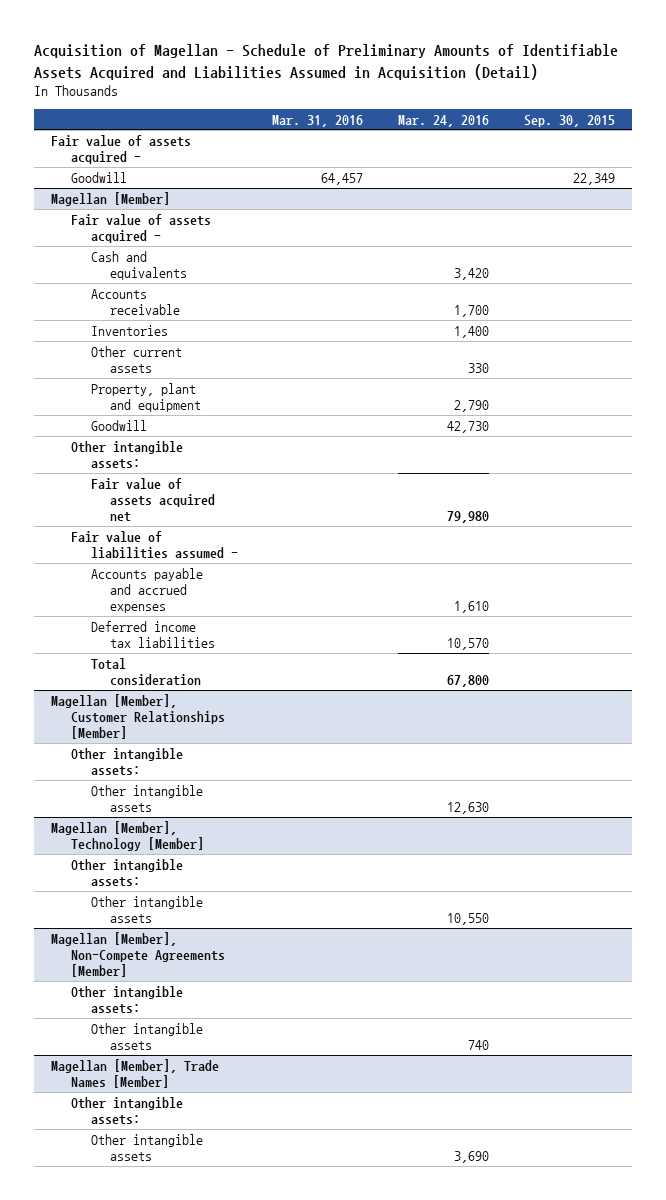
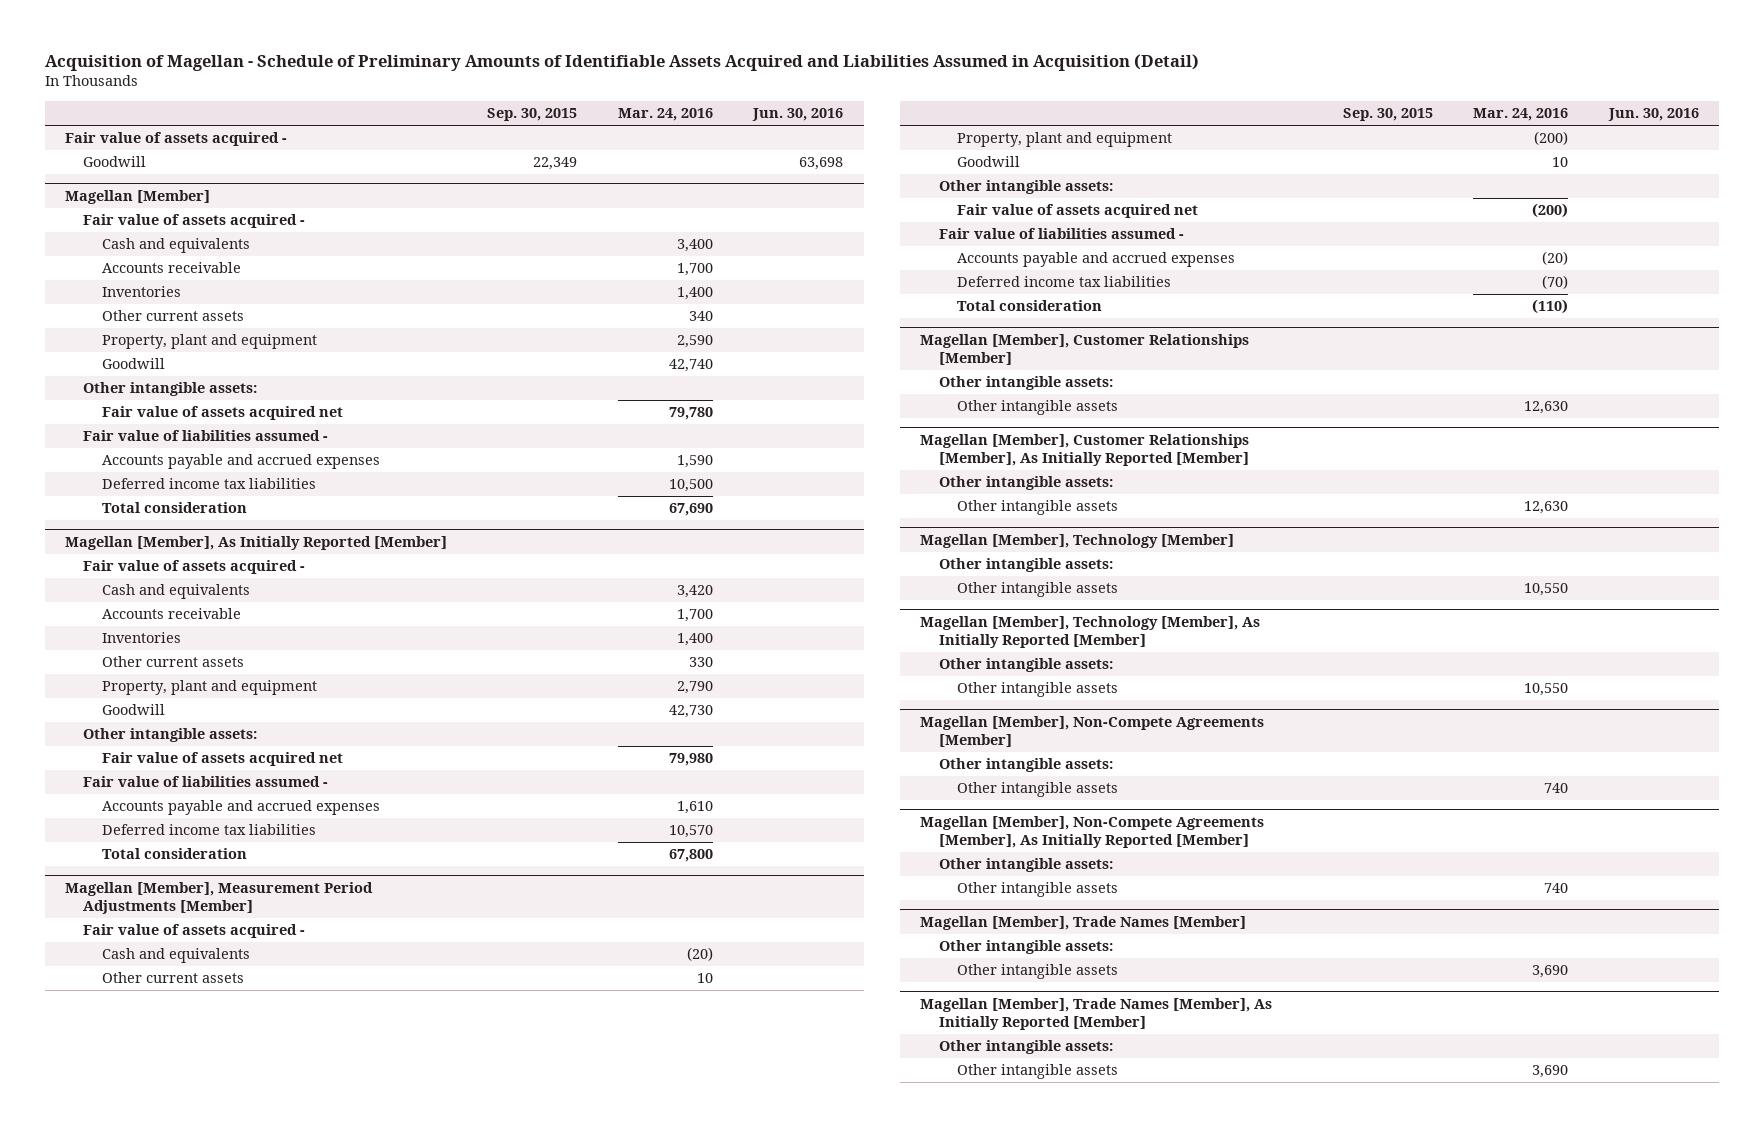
[272,114,364,127] Mar. 31, 2016 -> none
none -> [752,108,844,122] Jun. 30, 2016
none -> [102,238,251,254] Cash and equivalents
none -> [102,262,242,274] Accounts receivable
none -> [102,286,182,298] Inventories
none -> [102,310,245,322] Other current assets
none -> [102,334,318,350] Property, plant and equipment
none -> [102,358,166,370] Goodwill
none -> [83,382,258,397] Other intangible assets:
none -> [102,406,344,421] Fair value of assets acquired net
none -> [83,430,329,442] Fair value of liabilities assumed -
none -> [102,454,381,470] Accounts payable and accrued expenses
none -> [102,478,317,490] Deferred income tax liabilities
none -> [102,502,248,514] Total consideration
none -> [64,535,447,550] Magellan [Member], As Initially Reported [Member]
none -> [83,560,306,575] Fair value of assets acquired -
none -> [64,881,373,915] Magellan [Member], Measurement Period Adjustments [Member]
none -> [83,924,306,939] Fair value of assets acquired -
none -> [102,948,251,964] Cash and equivalents
none -> [102,972,245,984] Other current assets
none -> [957,132,1173,148] Property, plant and equipment
none -> [957,156,1021,168] Goodwill
none -> [938,180,1113,195] Other intangible assets:
none -> [957,204,1199,219] Fair value of assets acquired net
none -> [938,228,1184,240] Fair value of liabilities assumed -
none -> [957,252,1236,268] Accounts payable and accrued expenses
none -> [957,276,1172,288] Deferred income tax liabilities
none -> [957,300,1103,312] Total consideration
none -> [920,433,1250,467] Magellan [Member], Customer Relationships [Member], As Initially Reported [Member]
none -> [938,476,1113,491] Other intangible assets:
none -> [957,500,1119,516] Other intangible assets
none -> [920,615,1261,649] Magellan [Member], Technology [Member], As Initially Reported [Member]
none -> [938,658,1113,673] Other intangible assets:
none -> [957,682,1119,698] Other intangible assets
none -> [920,815,1265,849] Magellan [Member], Non-Compete Agreements [Member], As Initially Reported [Member]
none -> [938,858,1113,873] Other intangible assets:
none -> [957,882,1119,898] Other intangible assets
none -> [920,997,1273,1031] Magellan [Member], Trade Names [Member], As Initially Reported [Member]
none -> [938,1040,1113,1055] Other intangible assets:
none -> [957,1064,1119,1080] Other intangible assets

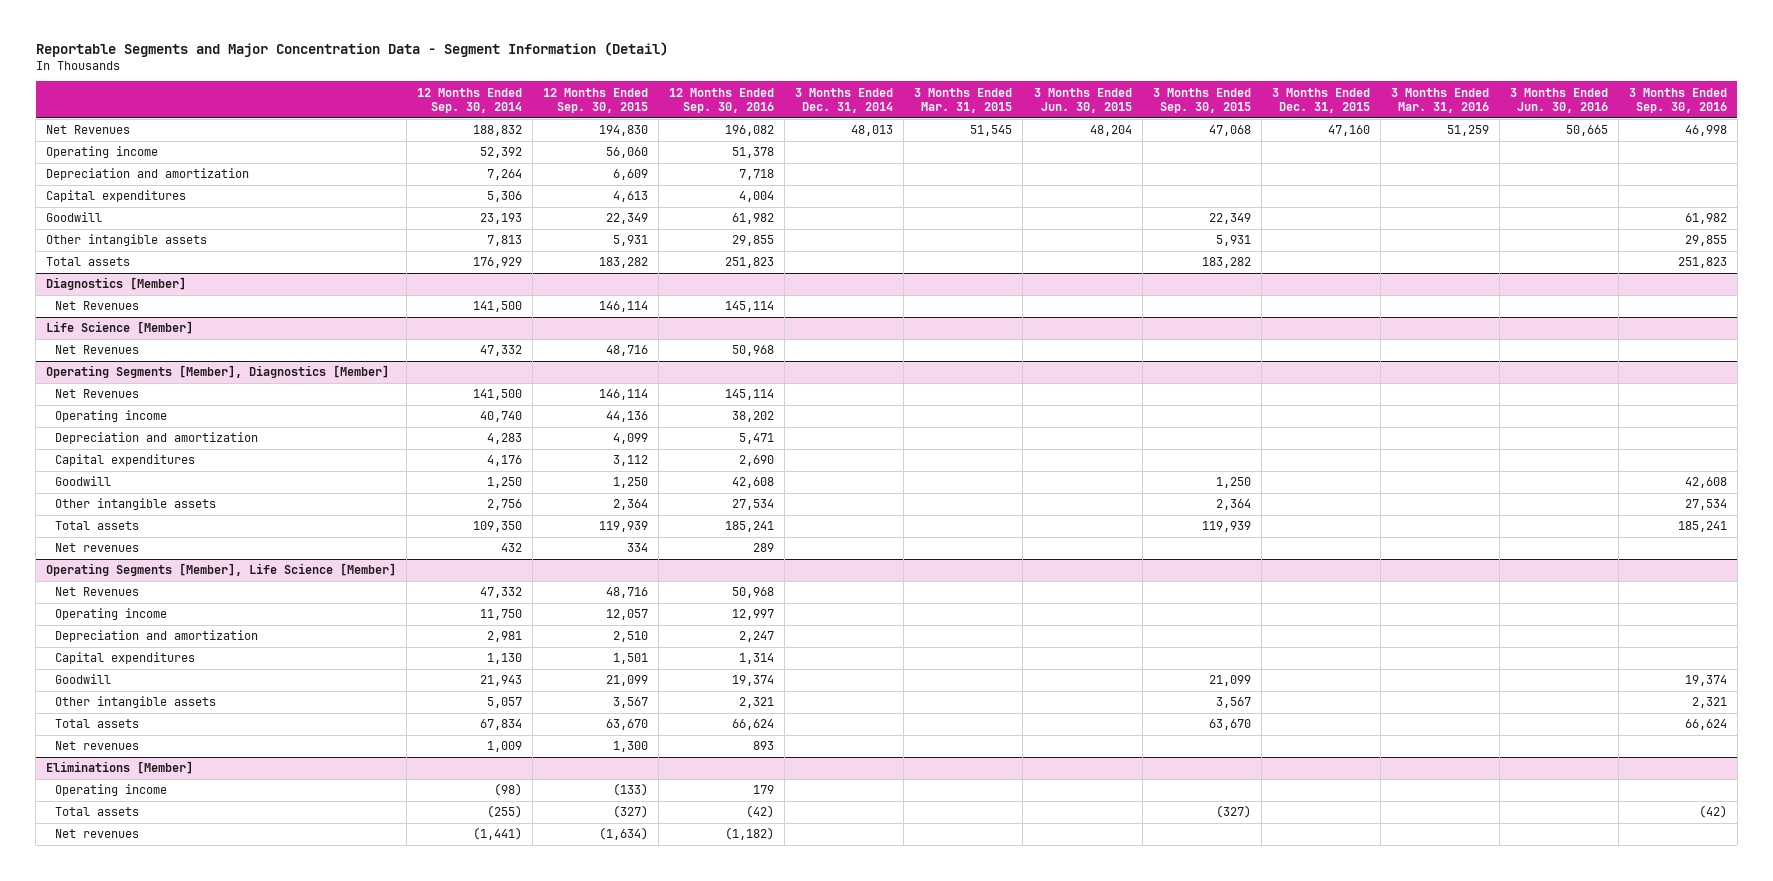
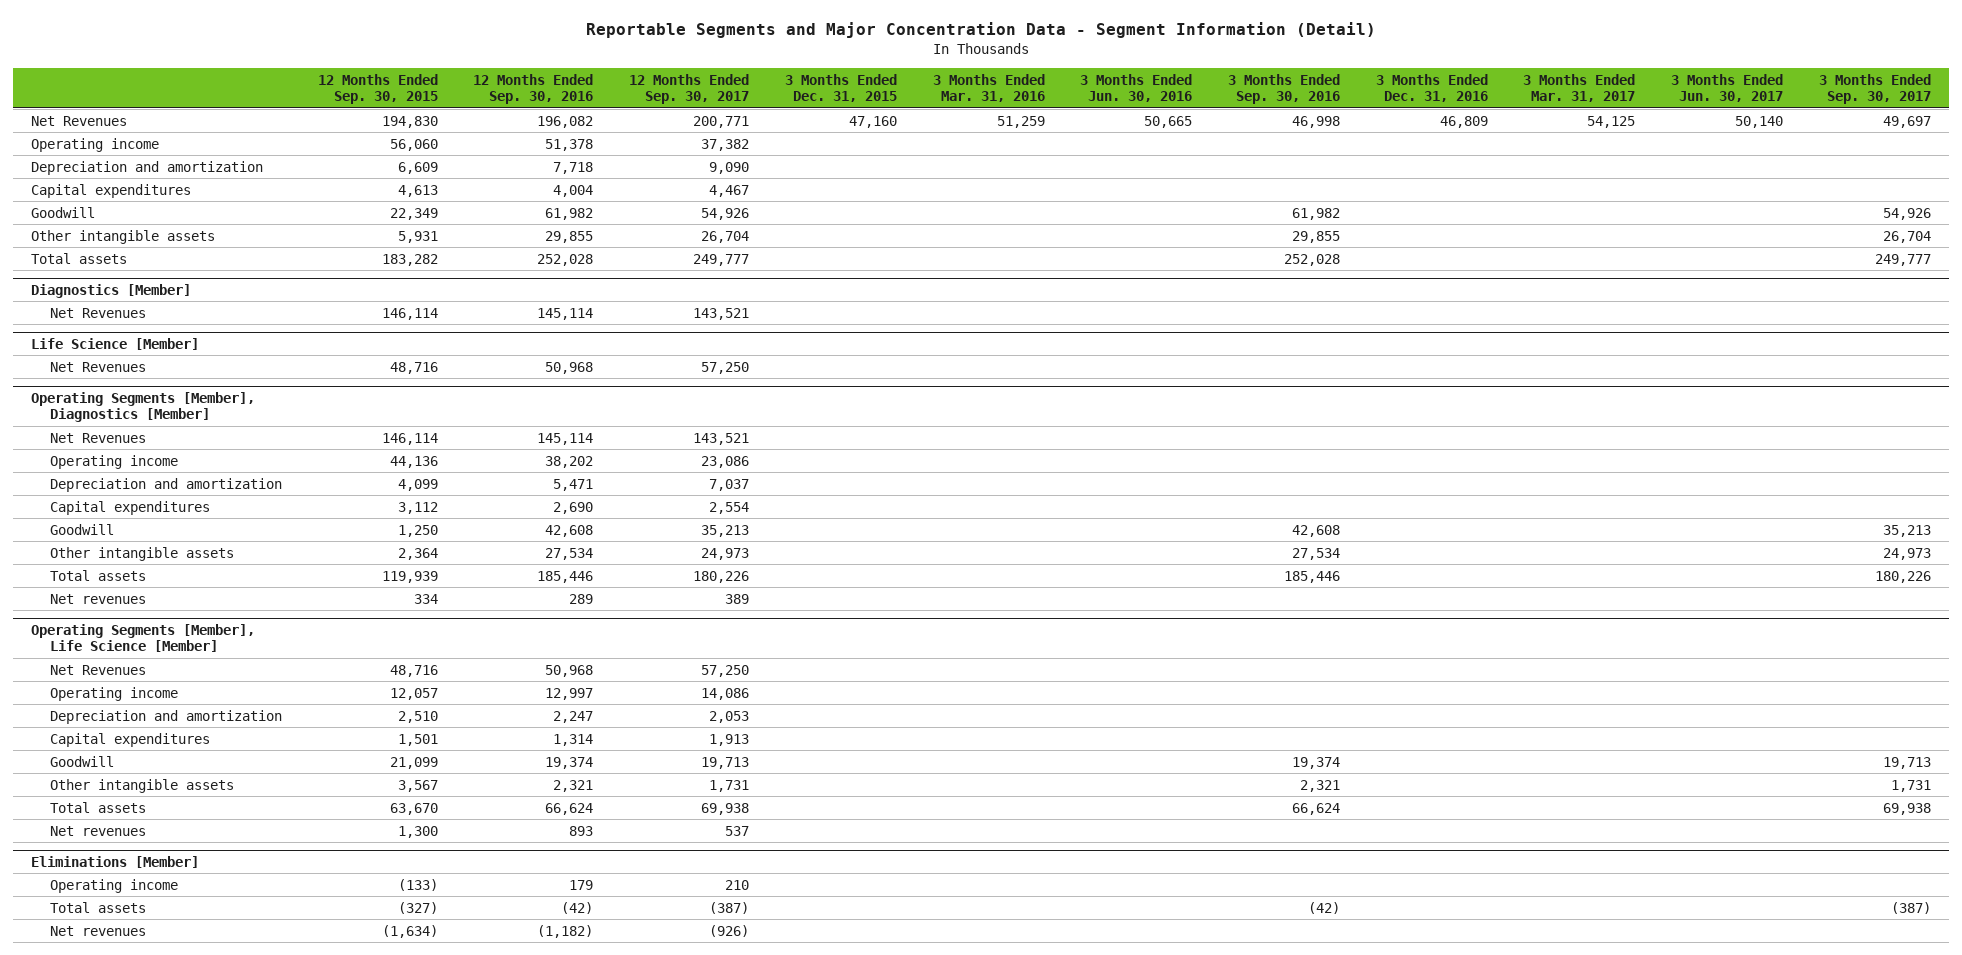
[417,87,523,114] 12 Months Ended Sep. 30, 2014 -> none
[795,87,894,114] 3 Months Ended Dec. 31, 2014 -> none
[914,87,1013,114] 3 Months Ended Mar. 31, 2015 -> none
[1033,87,1132,114] 3 Months Ended Jun. 30, 2015 -> none
[1152,87,1251,114] 3 Months Ended Sep. 30, 2015 -> none
none -> [629,73,750,105] 12 Months Ended Sep. 30, 2017
none -> [1375,73,1488,103] 3 Months Ended Dec. 31, 2016
none -> [1523,73,1636,103] 3 Months Ended Mar. 31, 2017
none -> [1671,73,1784,103] 3 Months Ended Jun. 30, 2017
none -> [1818,73,1931,105] 3 Months Ended Sep. 30, 2017
[725,257,775,269] 251,823 -> [537,253,594,266] 252,028
[1677,257,1727,269] 251,823 -> [1284,253,1341,266] 252,028
[725,521,775,533] 185,241 -> [537,570,594,583] 185,446
[1677,521,1727,533] 185,241 -> [1284,570,1341,583] 185,446

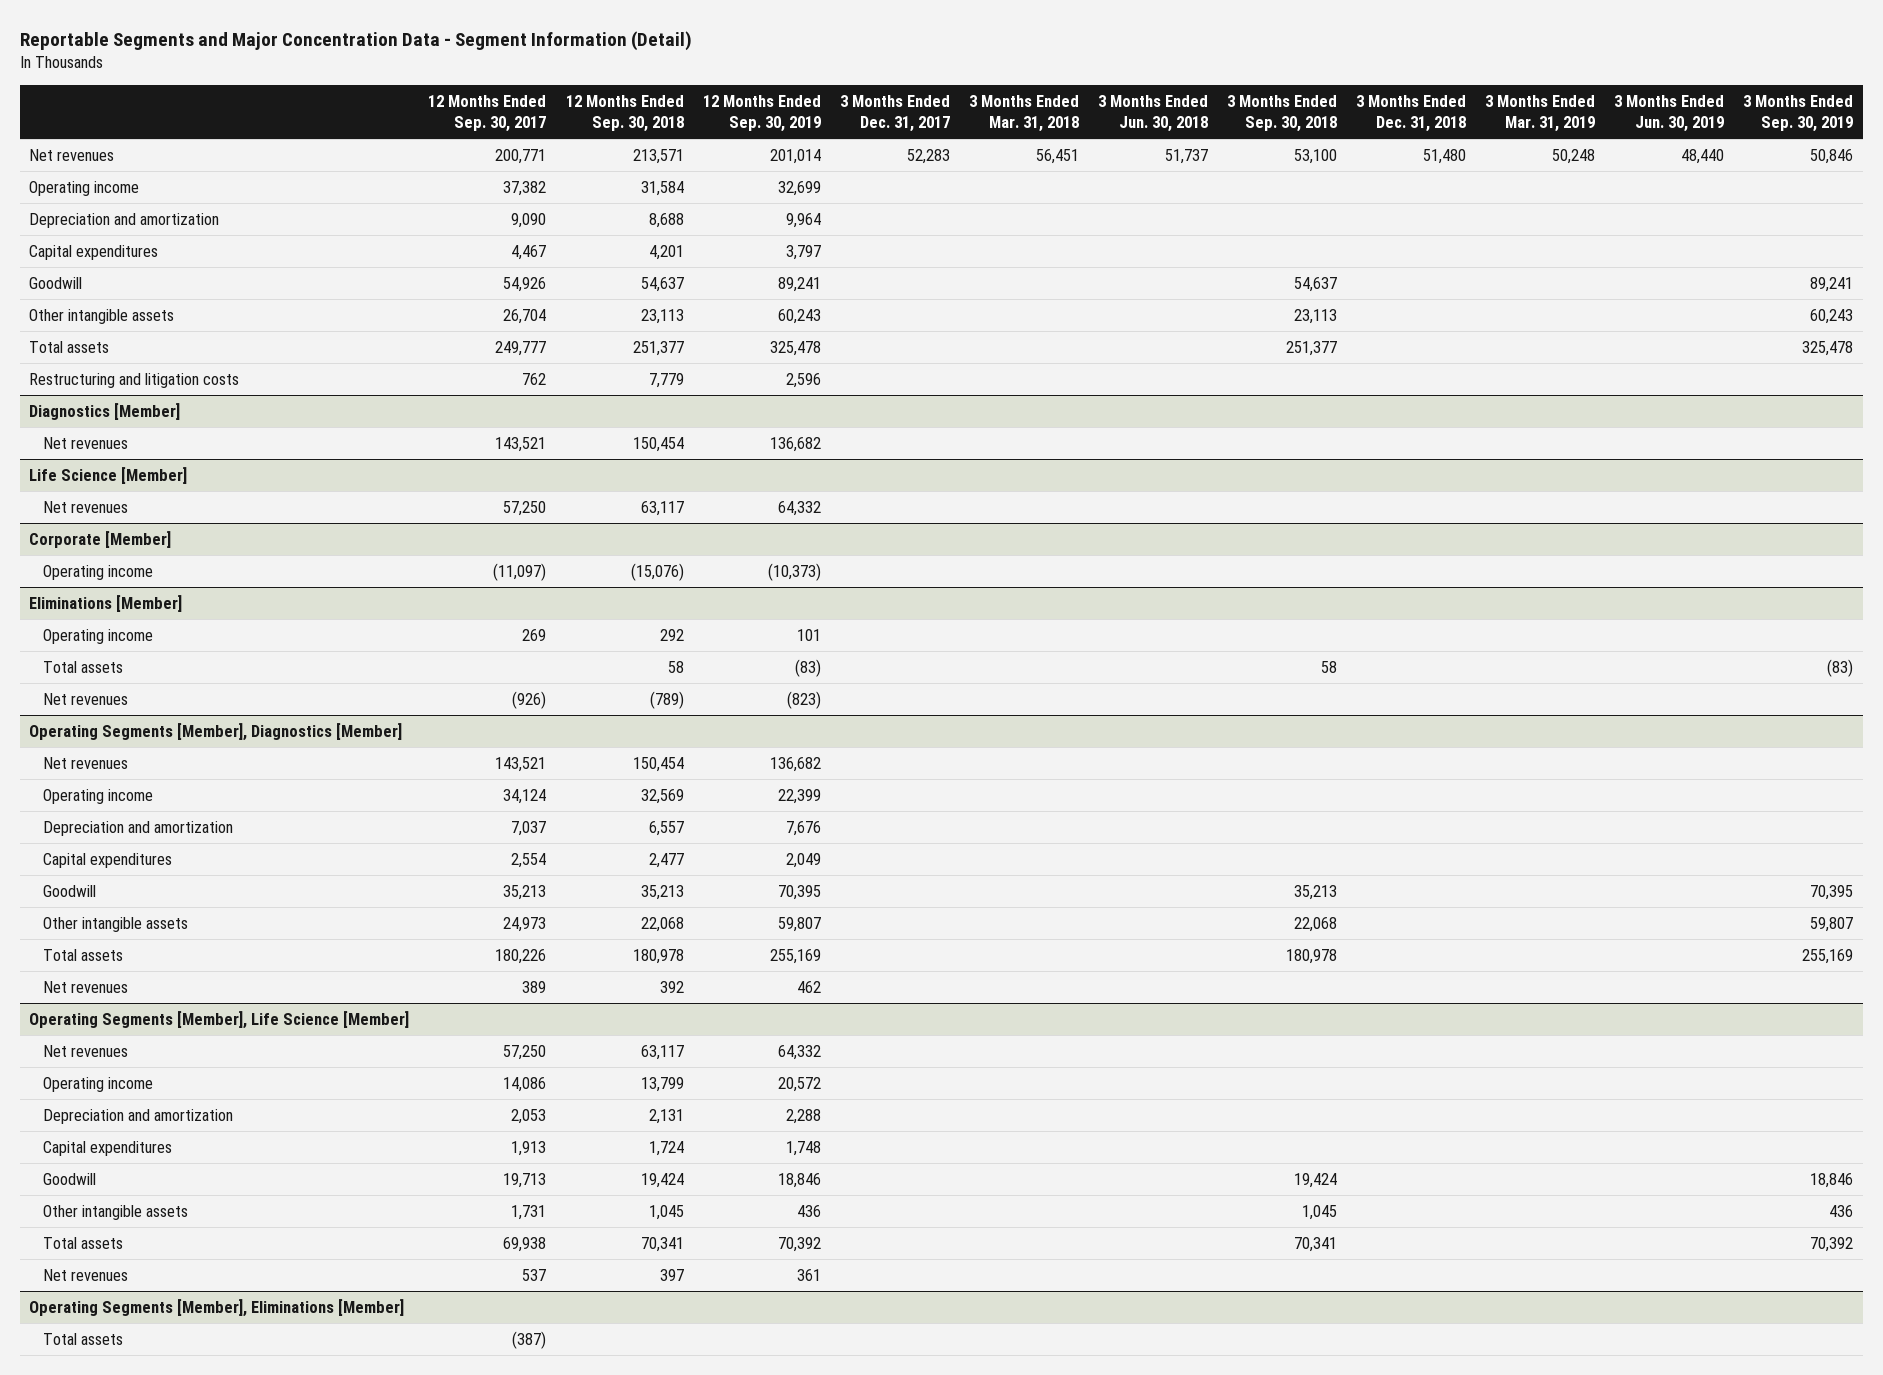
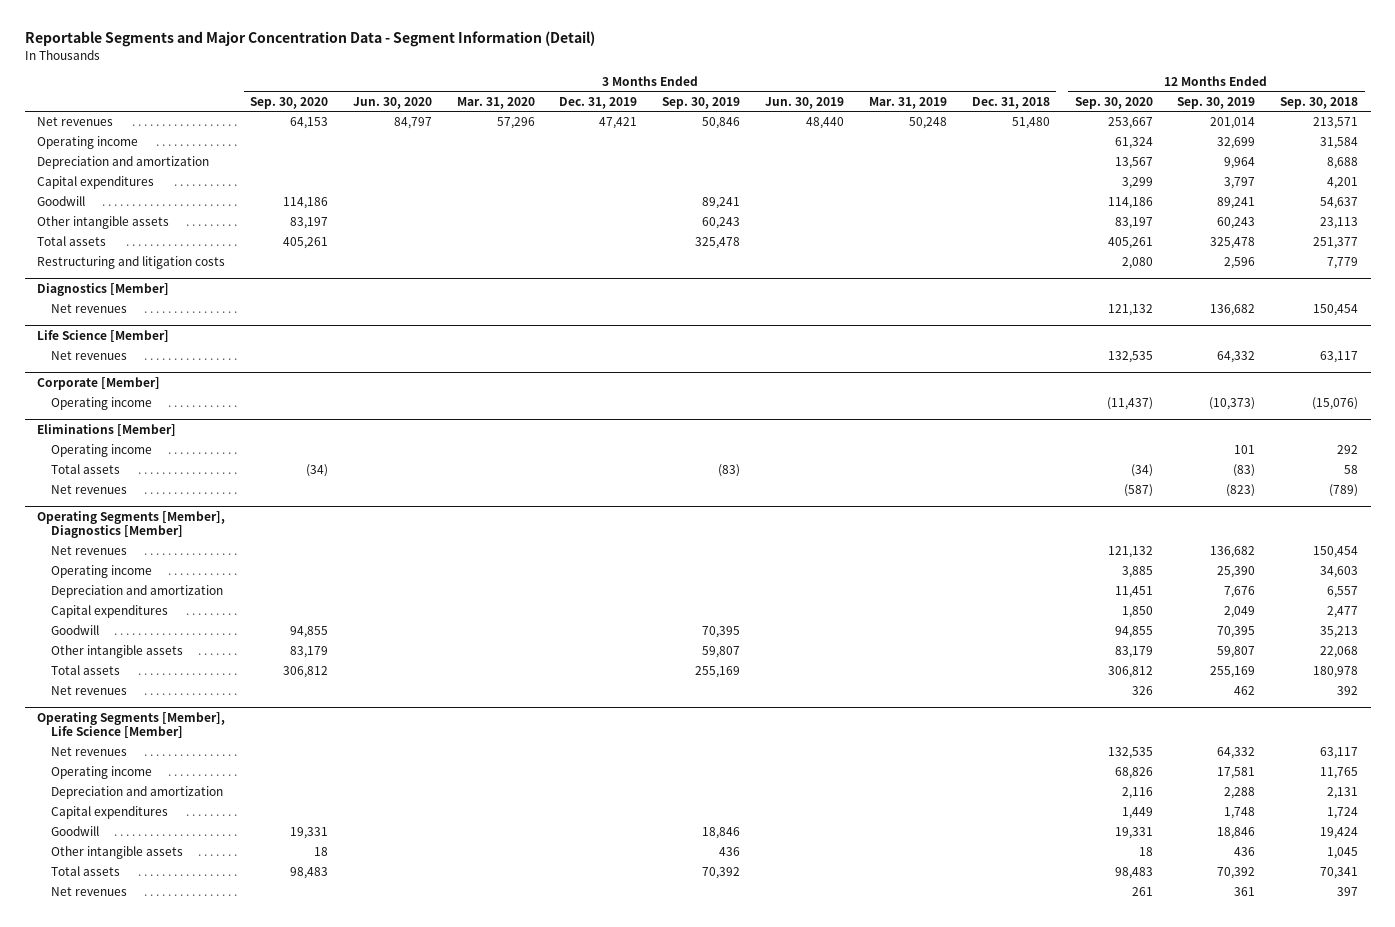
[428,94,547,133] 12 Months Ended Sep. 30, 2017 -> none
[839,94,950,133] 3 Months Ended Dec. 31, 2017 -> none
[968,94,1079,133] 3 Months Ended Mar. 31, 2018 -> none
[1097,94,1208,133] 3 Months Ended Jun. 30, 2018 -> none
[1227,94,1338,133] 3 Months Ended Sep. 30, 2018 -> none
none -> [249,96,328,109] Sep. 30, 2020
none -> [352,96,432,109] Jun. 30, 2020
none -> [456,96,535,109] Mar. 31, 2020
none -> [559,96,638,109] Dec. 31, 2019
none -> [1074,96,1153,109] Sep. 30, 2020
[640,789,684,805] 32,569 -> [1320,566,1359,579] 34,603
[777,789,821,805] 22,399 -> [1217,566,1256,579] 25,390
[640,1077,684,1093] 13,799 -> [1320,767,1359,780] 11,765
[777,1077,821,1093] 20,572 -> [1217,767,1256,780] 17,581
[29,1299,405,1318] Operating Segments [Member], Eliminations [Member] -> none
[42,1333,123,1346] Total assets -> none

